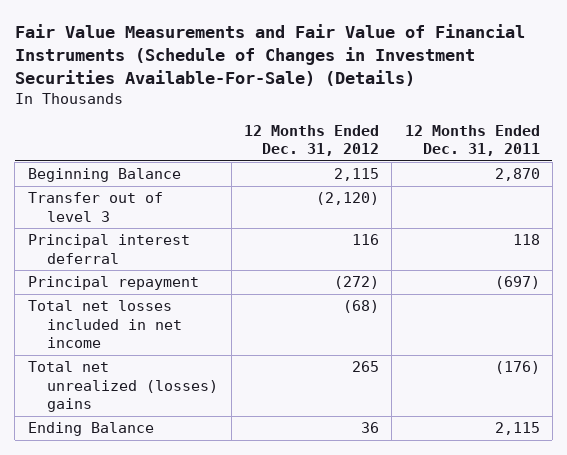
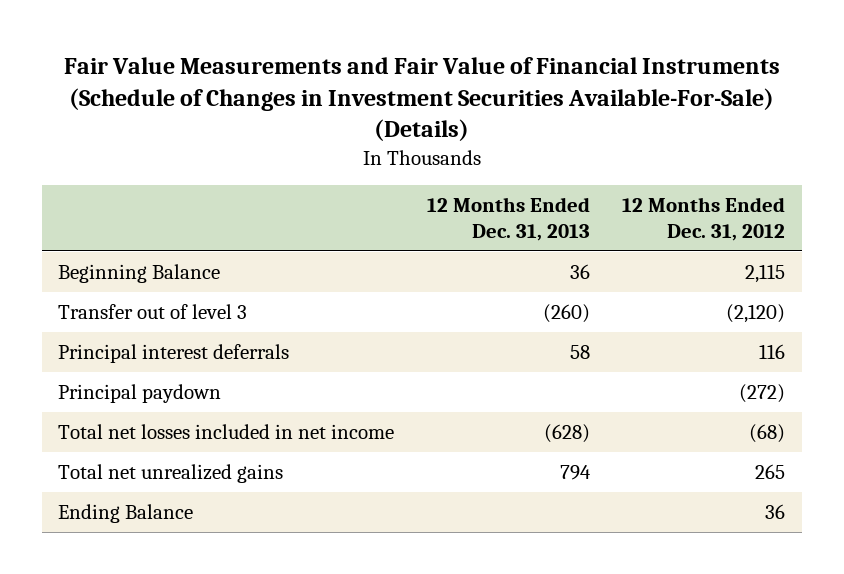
[404,124,540,157] 12 Months Ended Dec. 31, 2011 -> none
none -> [426,197,590,241] 12 Months Ended Dec. 31, 2013
[27,234,190,264] Principal interest deferral -> [58,343,290,363] Principal interest deferrals
[27,276,199,291] Principal repayment -> [58,383,222,403] Principal paydown
[27,361,219,413] Total net unrealized (losses) gains -> [58,463,284,483] Total net unrealized gains

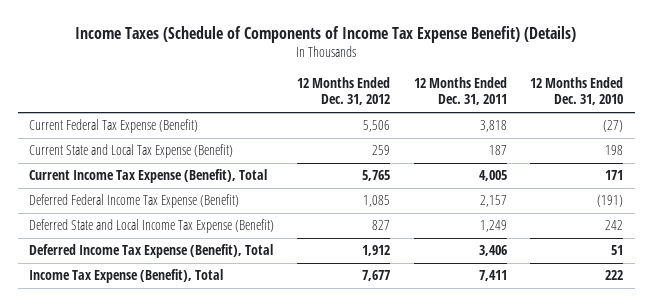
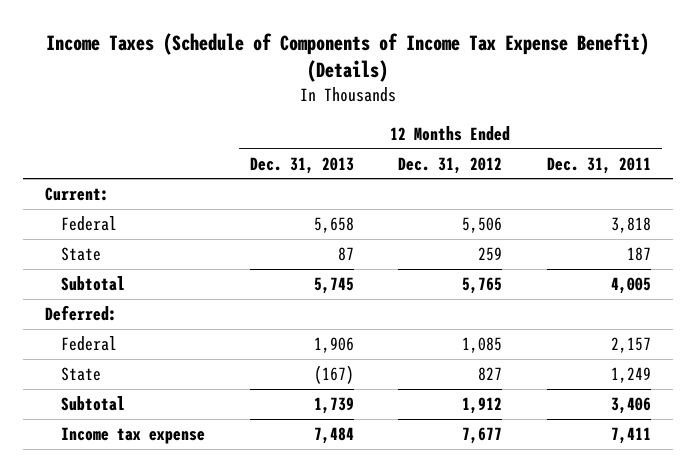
[529,76,623,106] 12 Months Ended Dec. 31, 2010 -> none
none -> [249,156,354,174] Dec. 31, 2013
none -> [44,187,109,202] Current:
[29,119,199,134] Current Federal Tax Expense (Benefit) -> [61,216,118,232] Federal
[29,144,234,159] Current State and Local Tax Expense (Benefit) -> [61,247,102,262] State
[29,169,268,184] Current Income Tax Expense (Benefit), Total -> [61,276,126,292] Subtotal
none -> [44,305,117,322] Deferred:
[29,194,240,209] Deferred Federal Income Tax Expense (Benefit) -> [61,336,118,352] Federal
[29,219,275,234] Deferred State and Local Income Tax Expense (Benefit) -> [61,367,102,382] State
[29,244,274,259] Deferred Income Tax Expense (Benefit), Total -> [61,396,126,412] Subtotal
[29,269,224,284] Income Tax Expense (Benefit), Total -> [61,427,206,445] Income tax expense

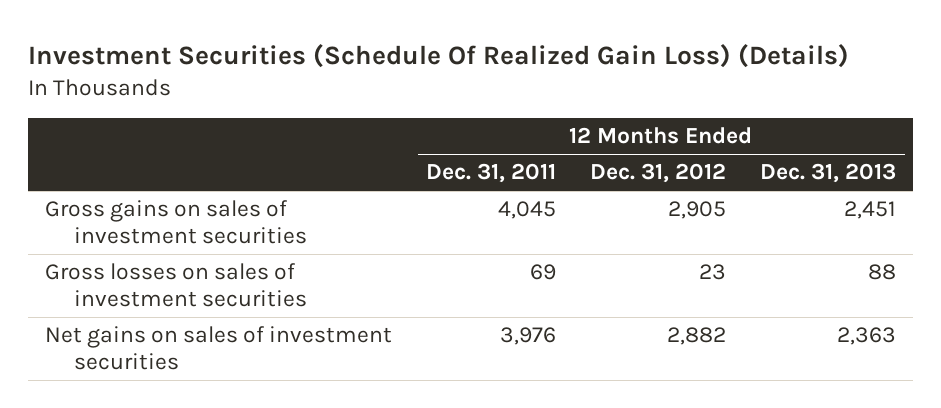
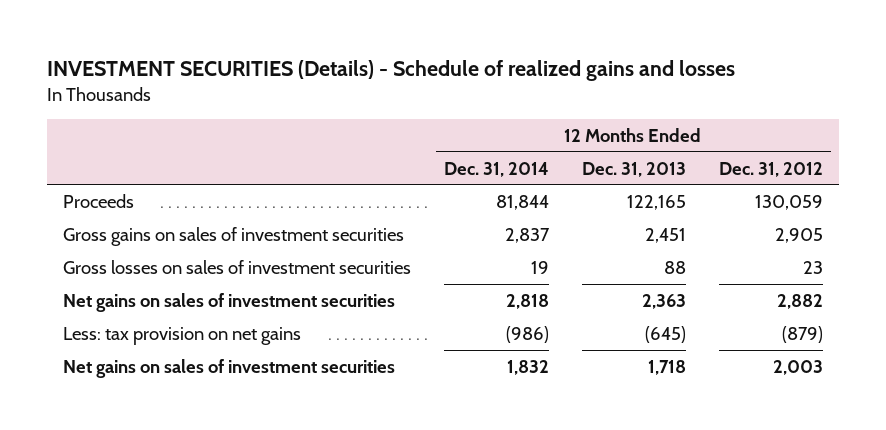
[28,44,850,69] Investment Securities (Schedule Of Realized Gain Loss) (Details) -> [46,59,735,81] INVESTMENT SECURITIES (Details) - Schedule of realized gains and losses
[426,163,557,184] Dec. 31, 2011 -> none
none -> [444,161,550,177] Dec. 31, 2014
none -> [63,193,135,208] Proceeds
none -> [63,326,302,345] Less: tax provision on net gains
none -> [63,358,396,378] Net gains on sales of investment securities

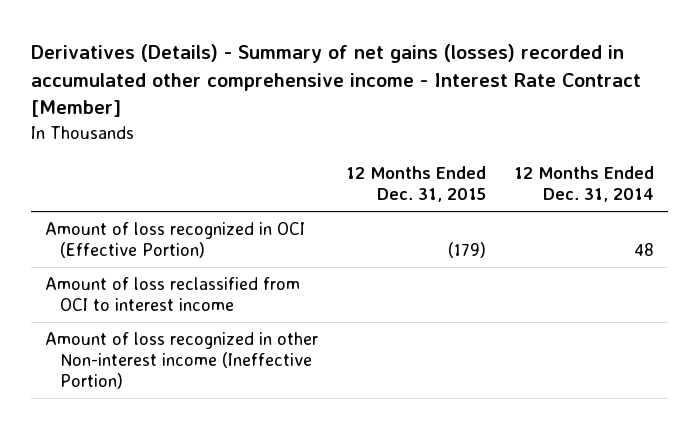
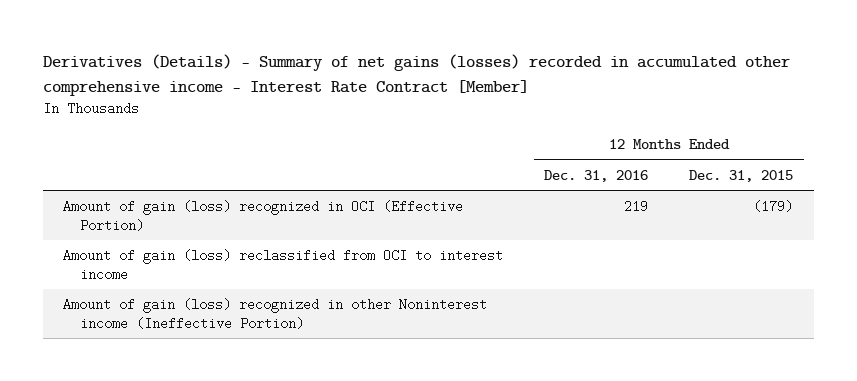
[514,166,655,203] 12 Months Ended Dec. 31, 2014 -> none
none -> [544,169,649,182] Dec. 31, 2016
[45,221,306,259] Amount of loss recognized in OCI (Effective Portion) -> [63,200,464,232] Amount of gain (loss) recognized in OCI (Effective Portion)
[45,276,301,312] Amount of loss reclassified from OCI to interest income -> [63,249,504,281] Amount of gain (loss) reclassified from OCI to interest income
[45,331,319,390] Amount of loss recognized in other Non-interest income (Ineffective Portion) -> [63,298,488,330] Amount of gain (loss) recognized in other Noninterest income (Ineffective Portion)

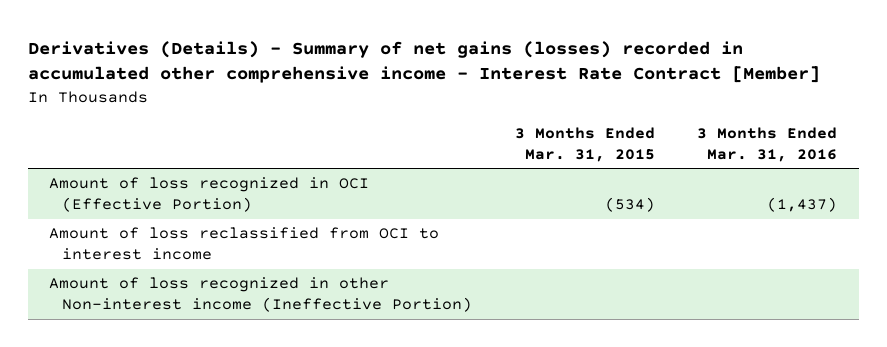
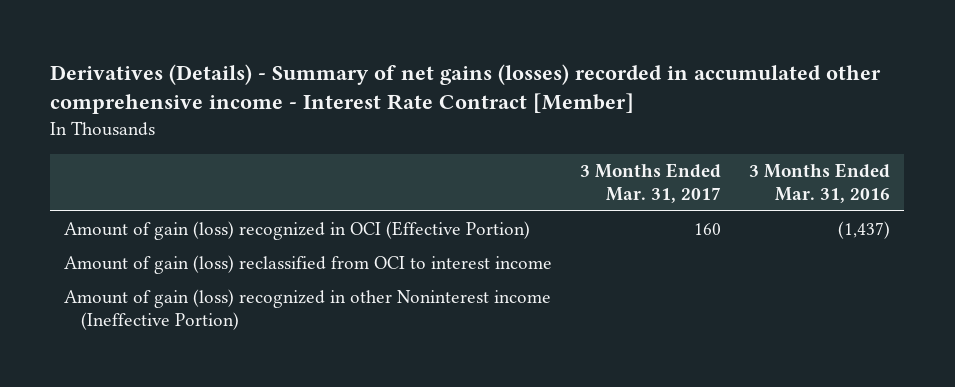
[514,126,655,162] 3 Months Ended Mar. 31, 2015 -> none
none -> [580,163,722,203] 3 Months Ended Mar. 31, 2017
[49,177,370,213] Amount of loss recognized in OCI (Effective Portion) -> [64,221,531,241] Amount of gain (loss) recognized in OCI (Effective Portion)
[49,227,440,261] Amount of loss reclassified from OCI to interest income -> [64,255,553,275] Amount of gain (loss) reclassified from OCI to interest income
[49,277,472,313] Amount of loss recognized in other Non-interest income (Ineffective Portion) -> [64,289,552,330] Amount of gain (loss) recognized in other Noninterest income (Ineffective Portion)

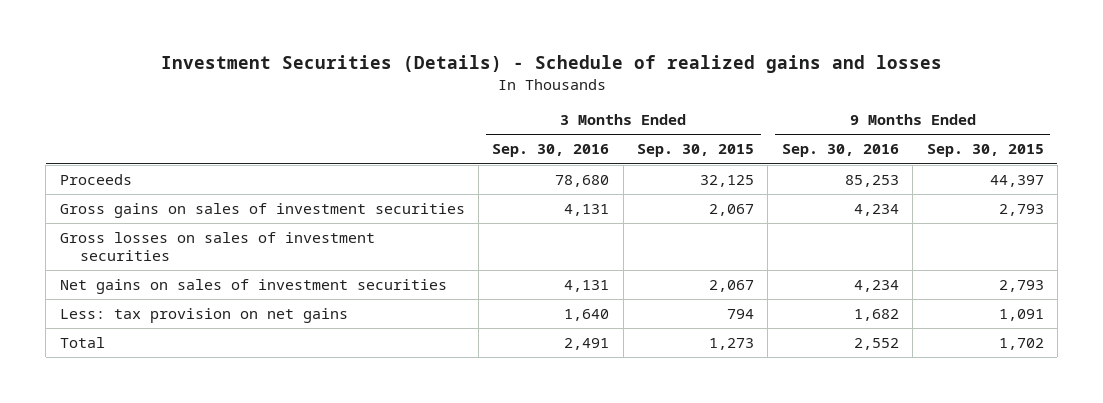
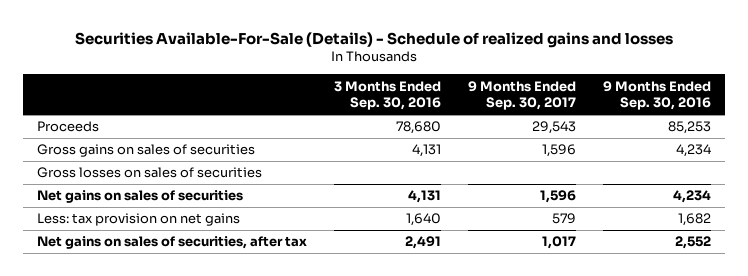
[160,55,942,74] Investment Securities (Details) - Schedule of realized gains and losses -> [75,31,674,48] Securities Available-For-Sale (Details) - Schedule of realized gains and losses
[637,144,755,158] Sep. 30, 2015 -> none
[926,144,1044,158] Sep. 30, 2015 -> none
none -> [468,80,577,111] 9 Months Ended Sep. 30, 2017
[59,203,465,219] Gross gains on sales of investment securities -> [36,144,255,158] Gross gains on sales of securities
[59,232,375,262] Gross losses on sales of investment securities -> [36,167,262,179] Gross losses on sales of securities
[59,279,447,295] Net gains on sales of investment securities -> [36,190,243,204] Net gains on sales of securities
[59,337,105,349] Total -> [36,236,307,250] Net gains on sales of securities, after tax

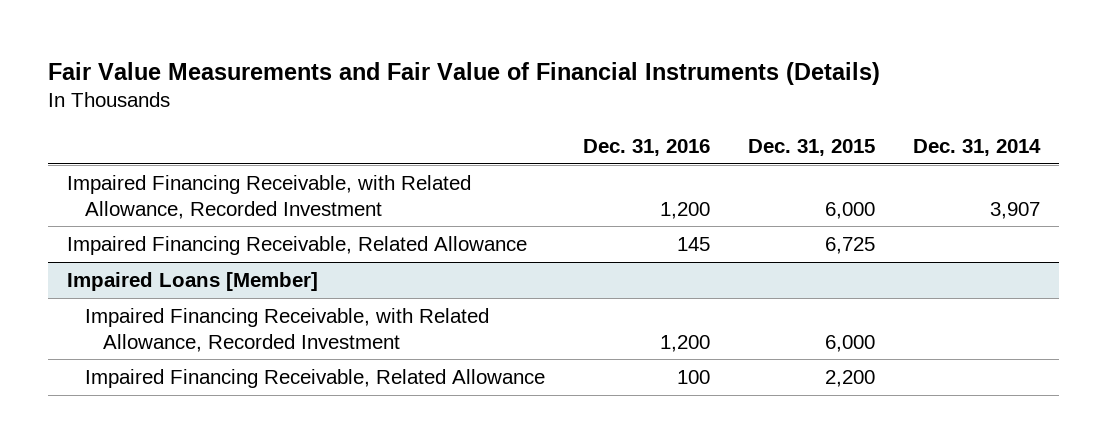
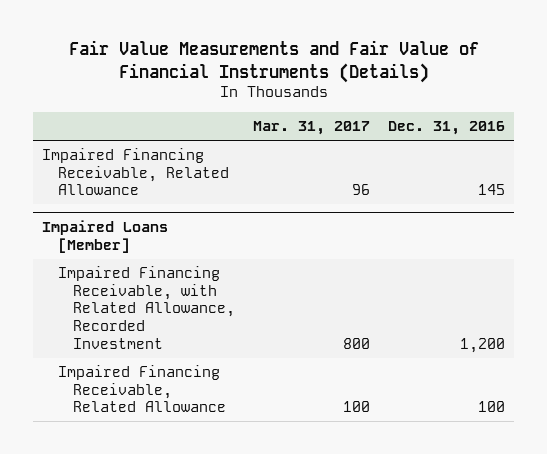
[747,138,875,156] Dec. 31, 2015 -> none
[912,138,1041,156] Dec. 31, 2014 -> none
none -> [253,121,371,136] Mar. 31, 2017
[66,174,471,219] Impaired Financing Receivable, with Related Allowance, Recorded Investment -> none

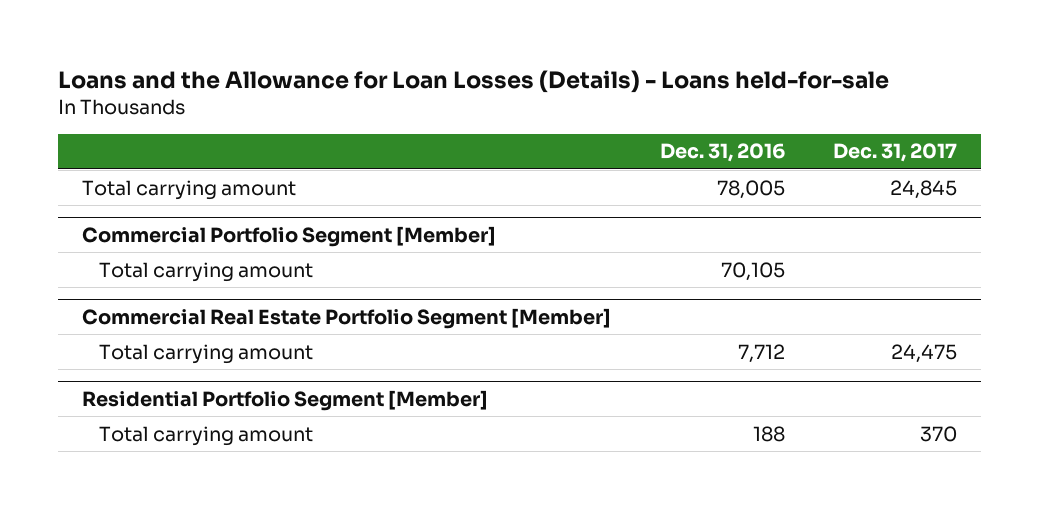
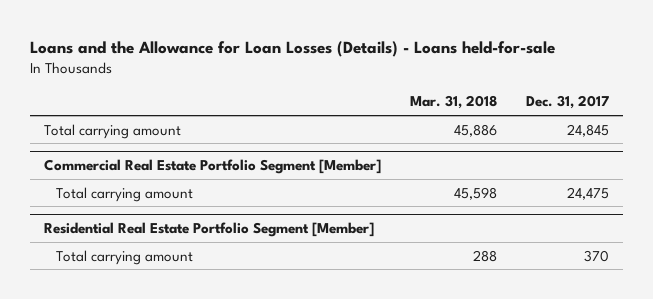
[659,143,785,163] Dec. 31, 2016 -> none
none -> [409,95,497,110] Mar. 31, 2018
[82,225,497,247] Commercial Portfolio Segment [Member] -> none
[98,261,313,282] Total carrying amount -> none
[82,389,489,411] Residential Portfolio Segment [Member] -> [44,222,375,238] Residential Real Estate Portfolio Segment [Member]

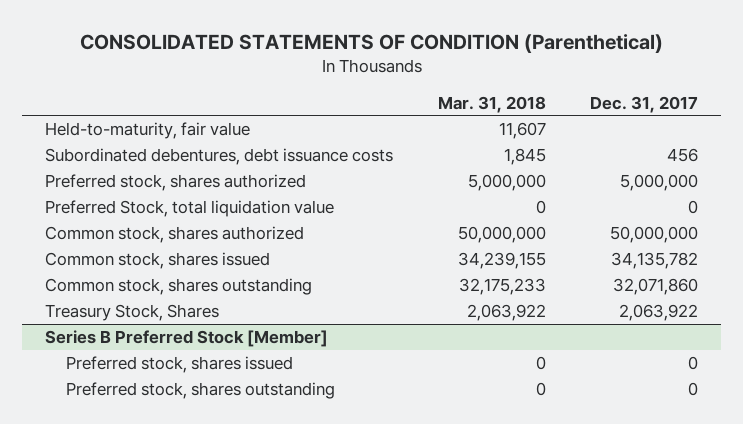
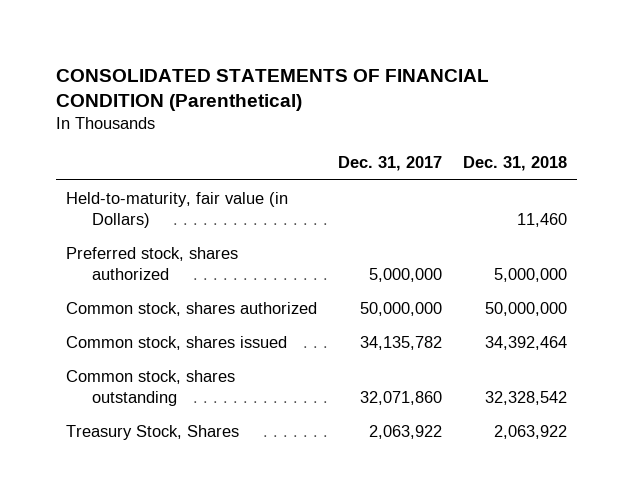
[79,34,663,54] CONSOLIDATED STATEMENTS OF CONDITION (Parenthetical) -> [55,68,489,112] CONSOLIDATED STATEMENTS OF FINANCIAL CONDITION (Parenthetical)
[437,95,546,113] Mar. 31, 2018 -> none
none -> [462,156,567,172] Dec. 31, 2018
[44,148,393,166] Subordinated debentures, debt issuance costs -> none
[44,122,250,140] Held-to-maturity, fair value -> [66,191,289,228] Held-to-maturity, fair value (in Dollars)
[44,200,334,218] Preferred Stock, total liquidation value -> none
[44,330,328,348] Series B Preferred Stock [Member] -> none
[65,356,293,374] Preferred stock, shares issued -> none
[65,382,335,400] Preferred stock, shares outstanding -> none

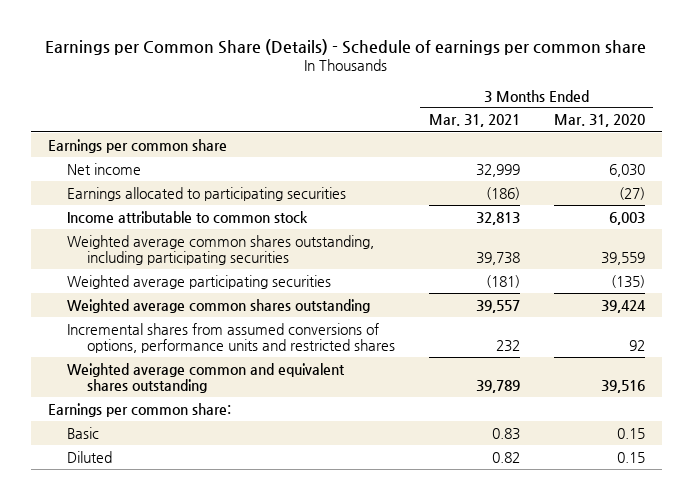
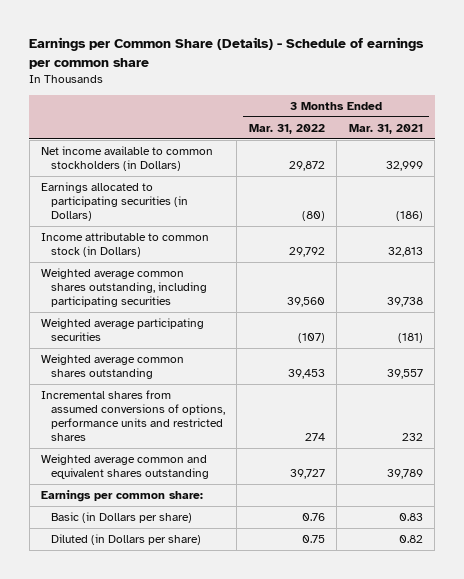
[553,114,645,128] Mar. 31, 2020 -> none
none -> [248,123,325,134] Mar. 31, 2022
[48,138,228,153] Earnings per common share -> none
[67,162,142,175] Net income -> [41,145,214,172] Net income available to common stockholders (in Dollars)
[67,186,347,201] Earnings allocated to participating securities -> [41,181,188,222] Earnings allocated to participating securities (in Dollars)
[67,210,309,223] Income attributable to common stock -> [41,231,210,258] Income attributable to common stock (in Dollars)
[67,426,100,439] Basic -> [50,511,192,523] Basic (in Dollars per share)
[67,450,113,463] Diluted -> [50,533,201,545] Diluted (in Dollars per share)

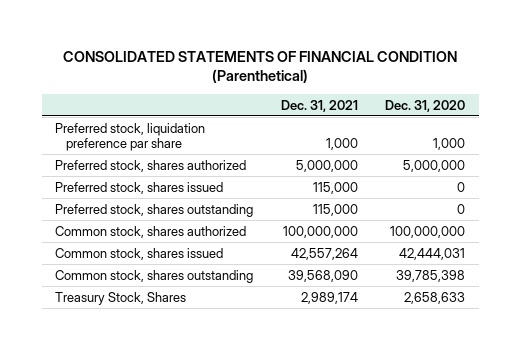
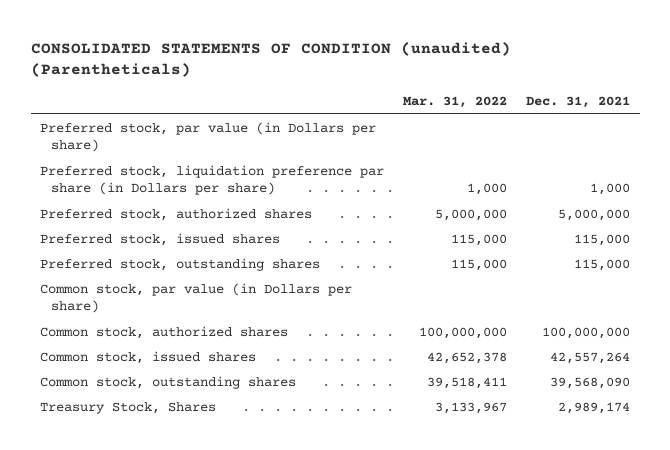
[63,50,458,84] CONSOLIDATED STATEMENTS OF FINANCIAL CONDITION (Parenthetical) -> [30,41,511,78] CONSOLIDATED STATEMENTS OF CONDITION (unaudited) (Parentheticals)
[385,99,466,112] Dec. 31, 2020 -> none
none -> [403,96,508,109] Mar. 31, 2022
none -> [40,121,377,153] Preferred stock, par value (in Dollars per share)
[55,122,206,151] Preferred stock, liquidation preference par share -> [40,164,385,196] Preferred stock, liquidation preference par share (in Dollars per share)
[55,159,247,172] Preferred stock, shares authorized -> [40,207,313,221] Preferred stock, authorized shares
[55,181,224,194] Preferred stock, shares issued -> [40,232,281,246] Preferred stock, issued shares
[55,203,254,217] Preferred stock, shares outstanding -> [40,257,321,271] Preferred stock, outstanding shares
none -> [40,282,353,314] Common stock, par value (in Dollars per share)
[55,225,247,238] Common stock, shares authorized -> [40,325,289,339] Common stock, authorized shares
[55,247,224,260] Common stock, shares issued -> [40,350,257,364] Common stock, issued shares
[55,269,254,283] Common stock, shares outstanding -> [40,375,297,389] Common stock, outstanding shares

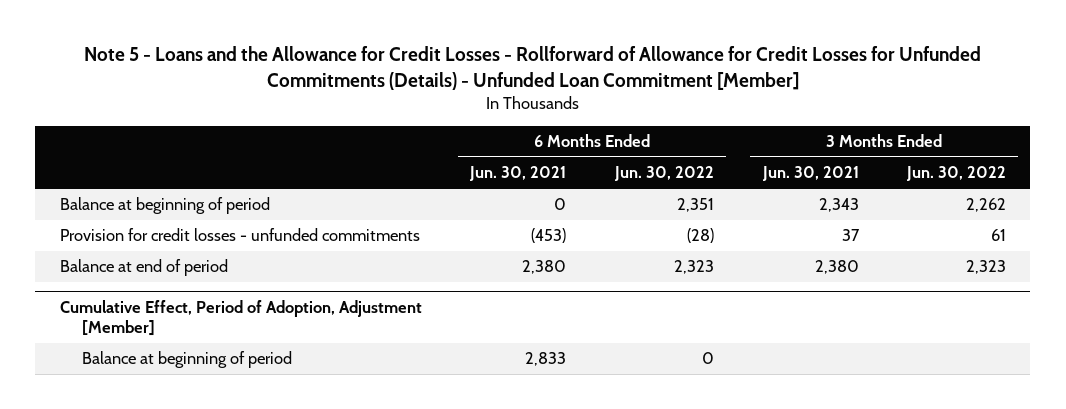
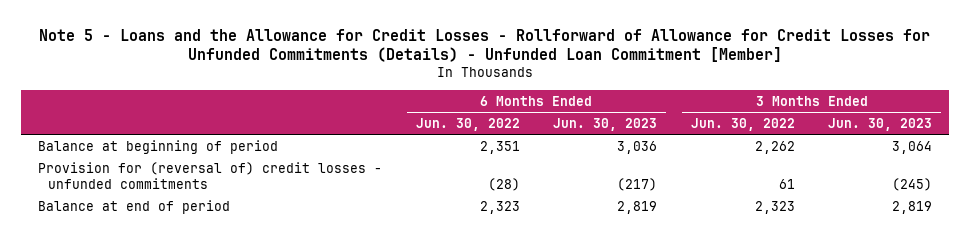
[469,166,567,182] Jun. 30, 2021 -> none
[761,166,859,182] Jun. 30, 2021 -> none
none -> [553,117,658,131] Jun. 30, 2023
none -> [828,117,933,131] Jun. 30, 2023
[59,228,420,242] Provision for credit losses - unfunded commitments -> [38,161,383,189] Provision for (reversal of) credit losses - unfunded commitments
[59,300,422,337] Cumulative Effect, Period of Adoption, Adjustment [Member] -> none
[82,351,293,369] Balance at beginning of period -> none

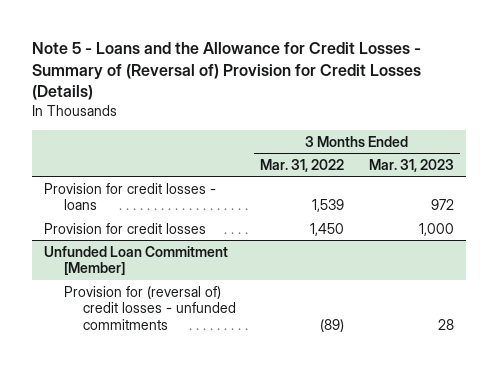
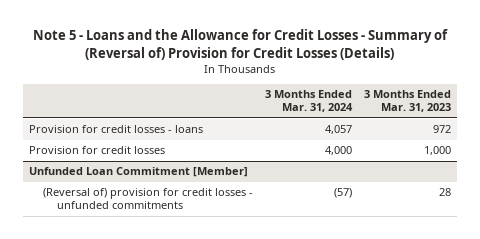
[260,158,345,172] Mar. 31, 2022 -> none
none -> [264,90,353,113] 3 Months Ended Mar. 31, 2024
[63,285,237,331] Provision for (reversal of) credit losses - unfunded commitments -> [42,188,253,210] (Reversal of) provision for credit losses - unfunded commitments

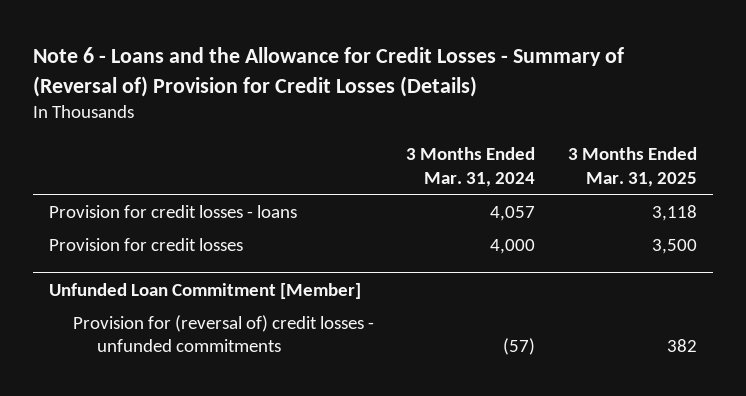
[33,29,449,60] Note 5 - Loans and the Allowance for Credit Losses - Summary of (Reversal of) Provision for Credit Losses (Details) -> [33,46,625,97] Note 6 - Loans and the Allowance for Credit Losses - Summary of (Reversal of) Provision for Credit Losses (Details)
[363,90,451,113] 3 Months Ended Mar. 31, 2023 -> none
none -> [567,147,697,187] 3 Months Ended Mar. 31, 2025
[42,188,253,210] (Reversal of) provision for credit losses - unfunded commitments -> [73,314,375,353] Provision for (reversal of) credit losses - unfunded commitments

